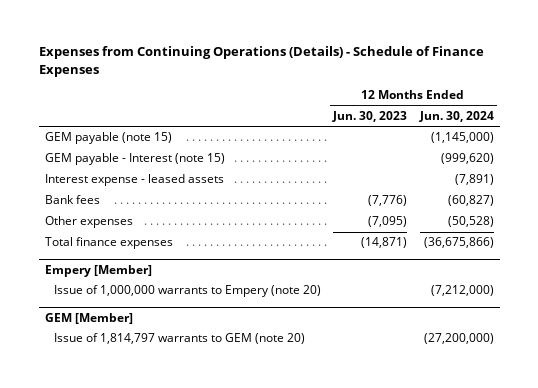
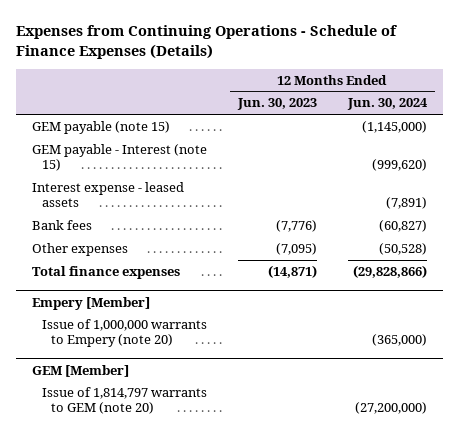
[38,46,484,77] Expenses from Continuing Operations (Details) - Schedule of Finance Expenses -> [16,25,398,59] Expenses from Continuing Operations - Schedule of Finance Expenses (Details)
[423,237,494,249] (36,675,866) -> [353,264,428,278] (29,828,866)
[430,285,494,297] (7,212,000) -> [372,334,428,347] (365,000)

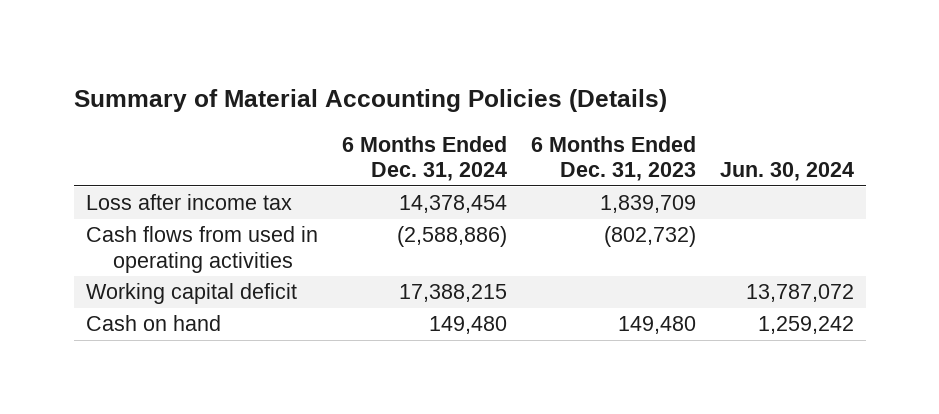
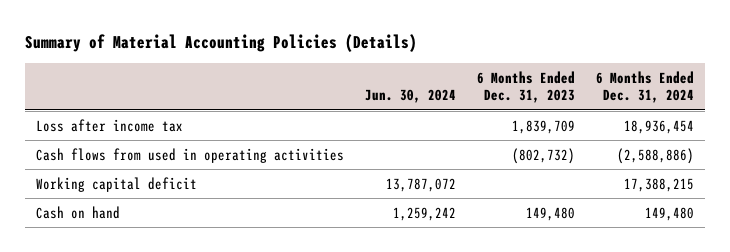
[398,195,507,214] 14,378,454 -> [624,119,695,134] 18,936,454

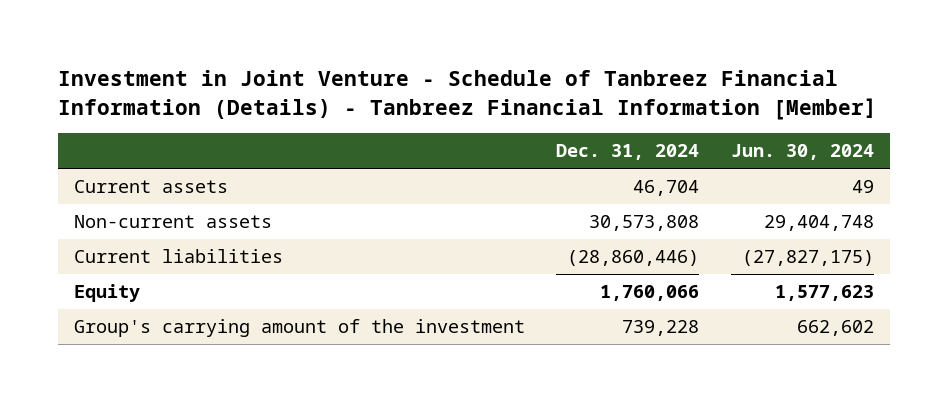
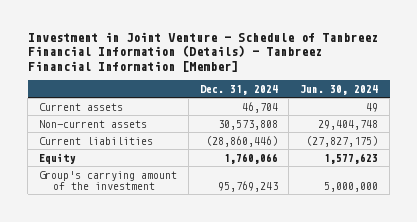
[622,320,700,337] 739,228 -> [217,180,278,192] 95,769,243
[796,320,874,337] 662,602 -> [324,181,379,192] 5,000,000

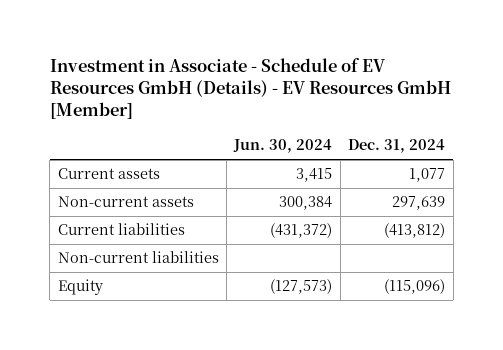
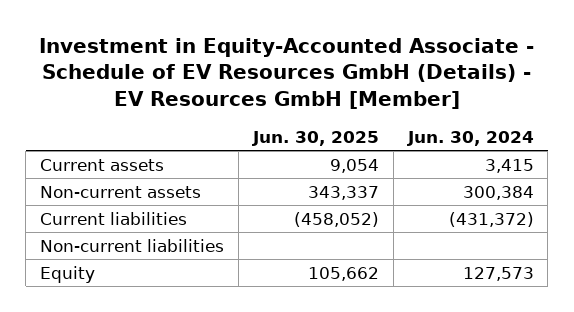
[49,57,451,120] Investment in Associate - Schedule of EV Resources GmbH (Details) - EV Resources GmbH [Member] -> [38,37,534,110] Investment in Equity-Accounted Associate - Schedule of EV Resources GmbH (Details) - EV Resources GmbH [Member]
[348,139,446,154] Dec. 31, 2024 -> none
none -> [251,131,379,147] Jun. 30, 2025
[270,279,333,295] (127,573) -> [462,266,534,281] 127,573

